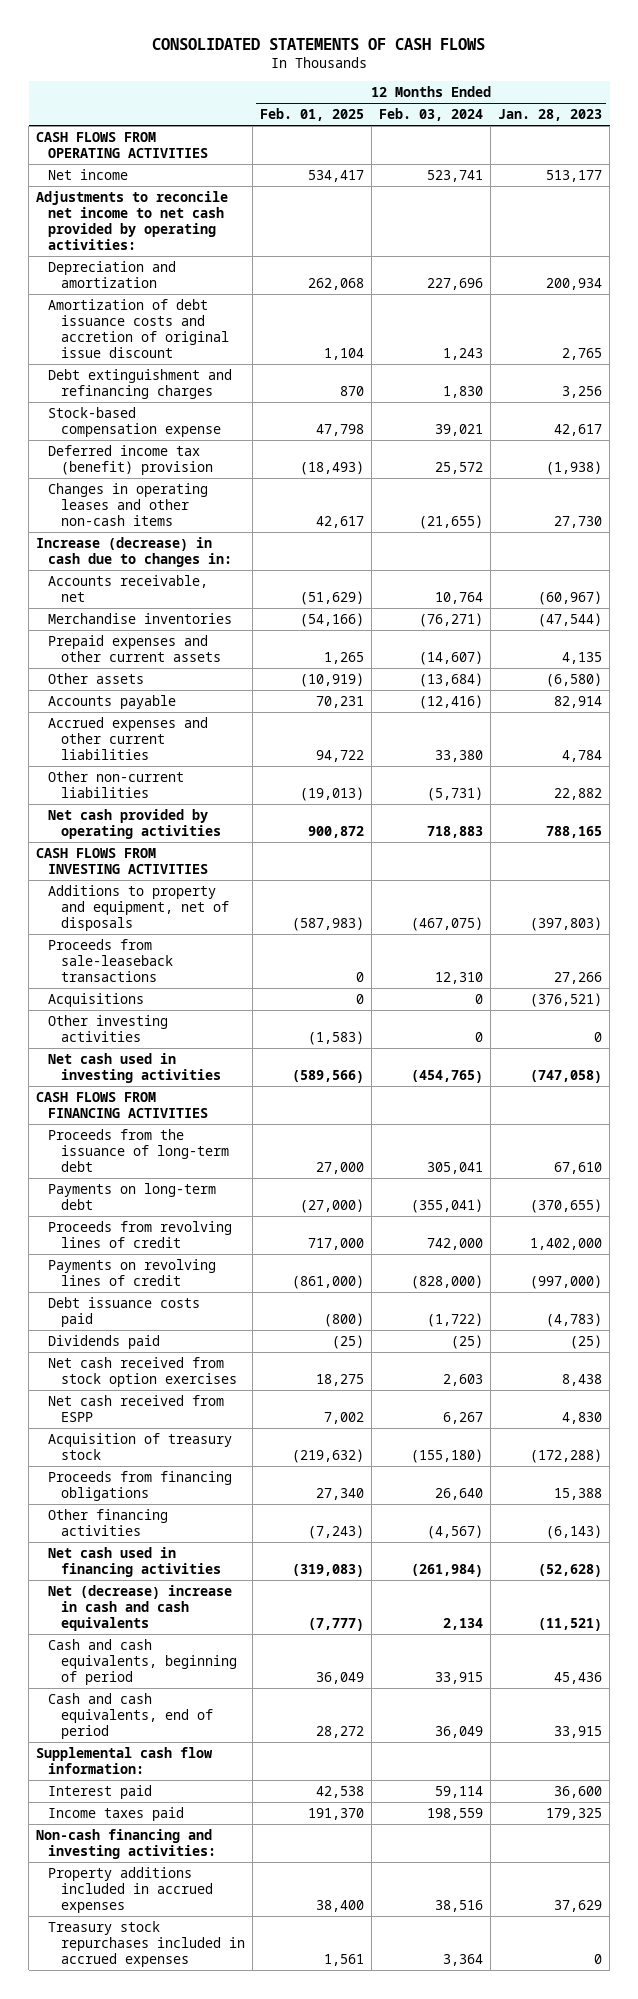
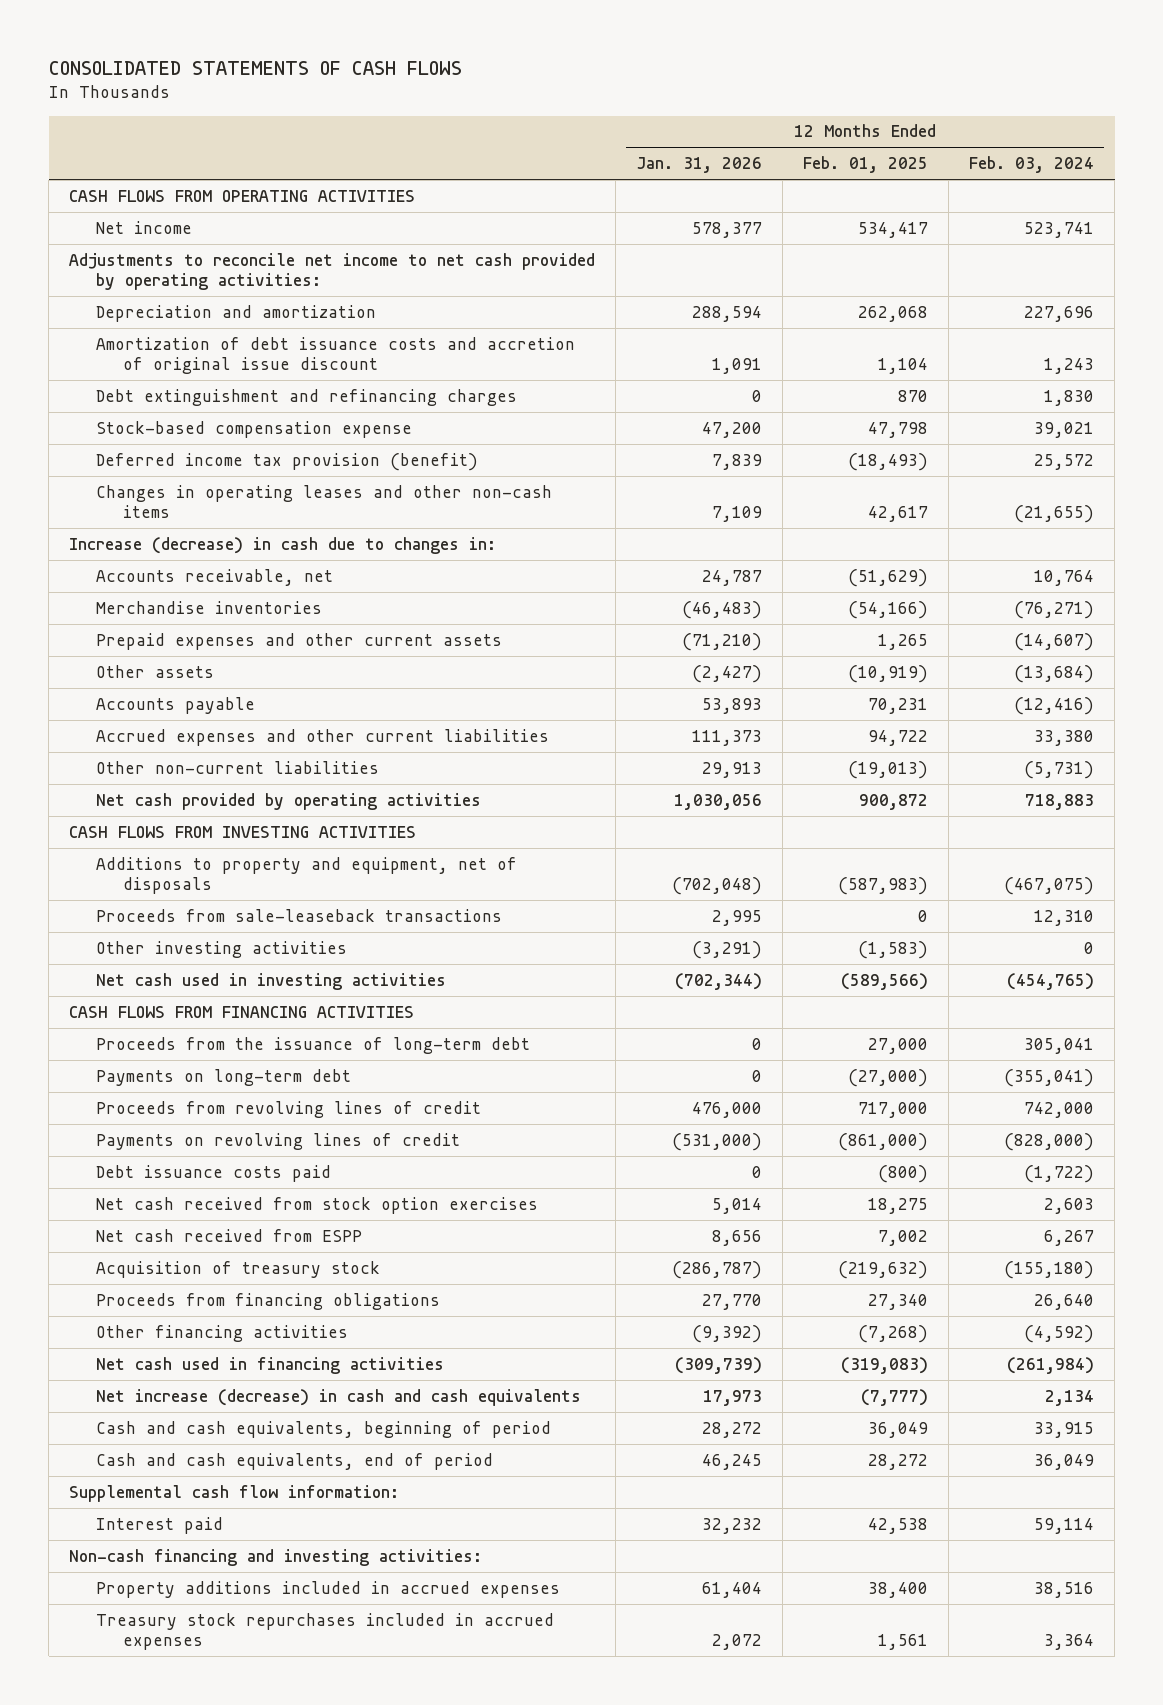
[498,109,603,122] Jan. 28, 2023 -> none
none -> [636,157,763,174] Jan. 31, 2026
[48,444,213,475] Deferred income tax (benefit) provision -> [95,452,478,471] Deferred income tax provision (benefit)
[48,992,145,1007] Acquisitions -> none
[48,1334,161,1349] Dividends paid -> none
[307,1524,364,1539] (7,243) -> [858,1324,929,1343] (7,268)
[426,1524,483,1539] (4,567) -> [1024,1324,1095,1343] (4,592)
[48,1584,233,1631] Net (decrease) increase in cash and cash equivalents -> [95,1388,581,1406] Net increase (decrease) in cash and cash equivalents
[48,1806,185,1821] Income taxes paid -> none

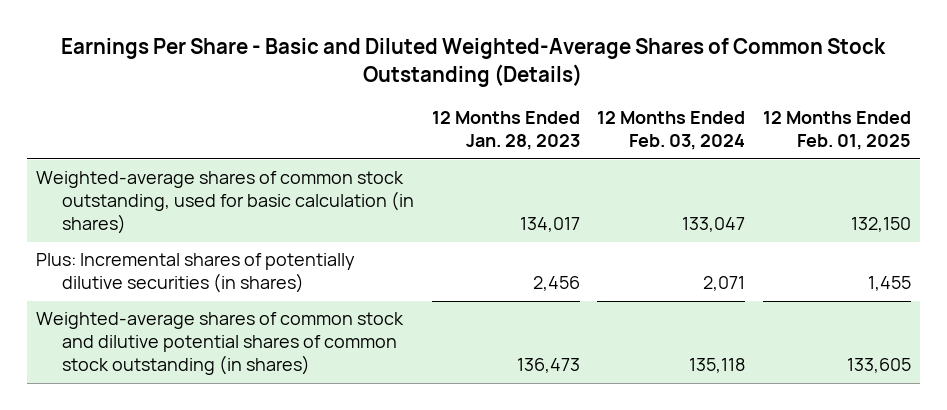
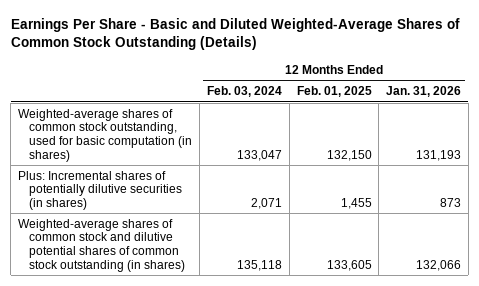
[431,111,580,151] 12 Months Ended Jan. 28, 2023 -> none
none -> [386,85,462,97] Jan. 31, 2026
[35,171,414,235] Weighted-average shares of common stock outstanding, used for basic calculation (in shares) -> [17,108,193,162] Weighted-average shares of common stock outstanding, used for basic computation (in shares)

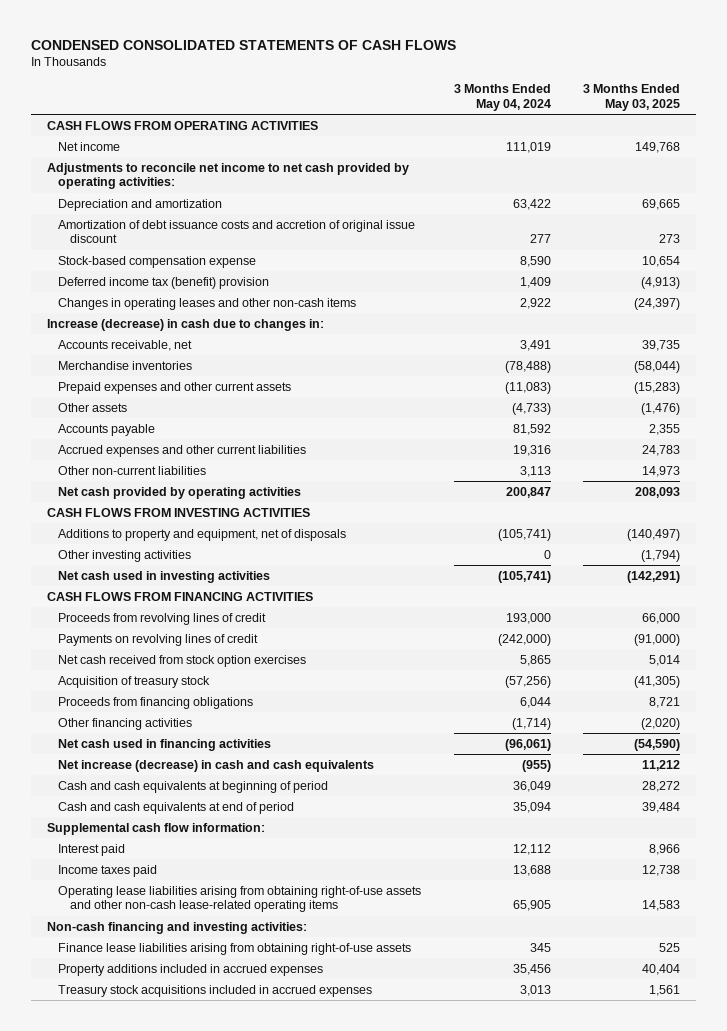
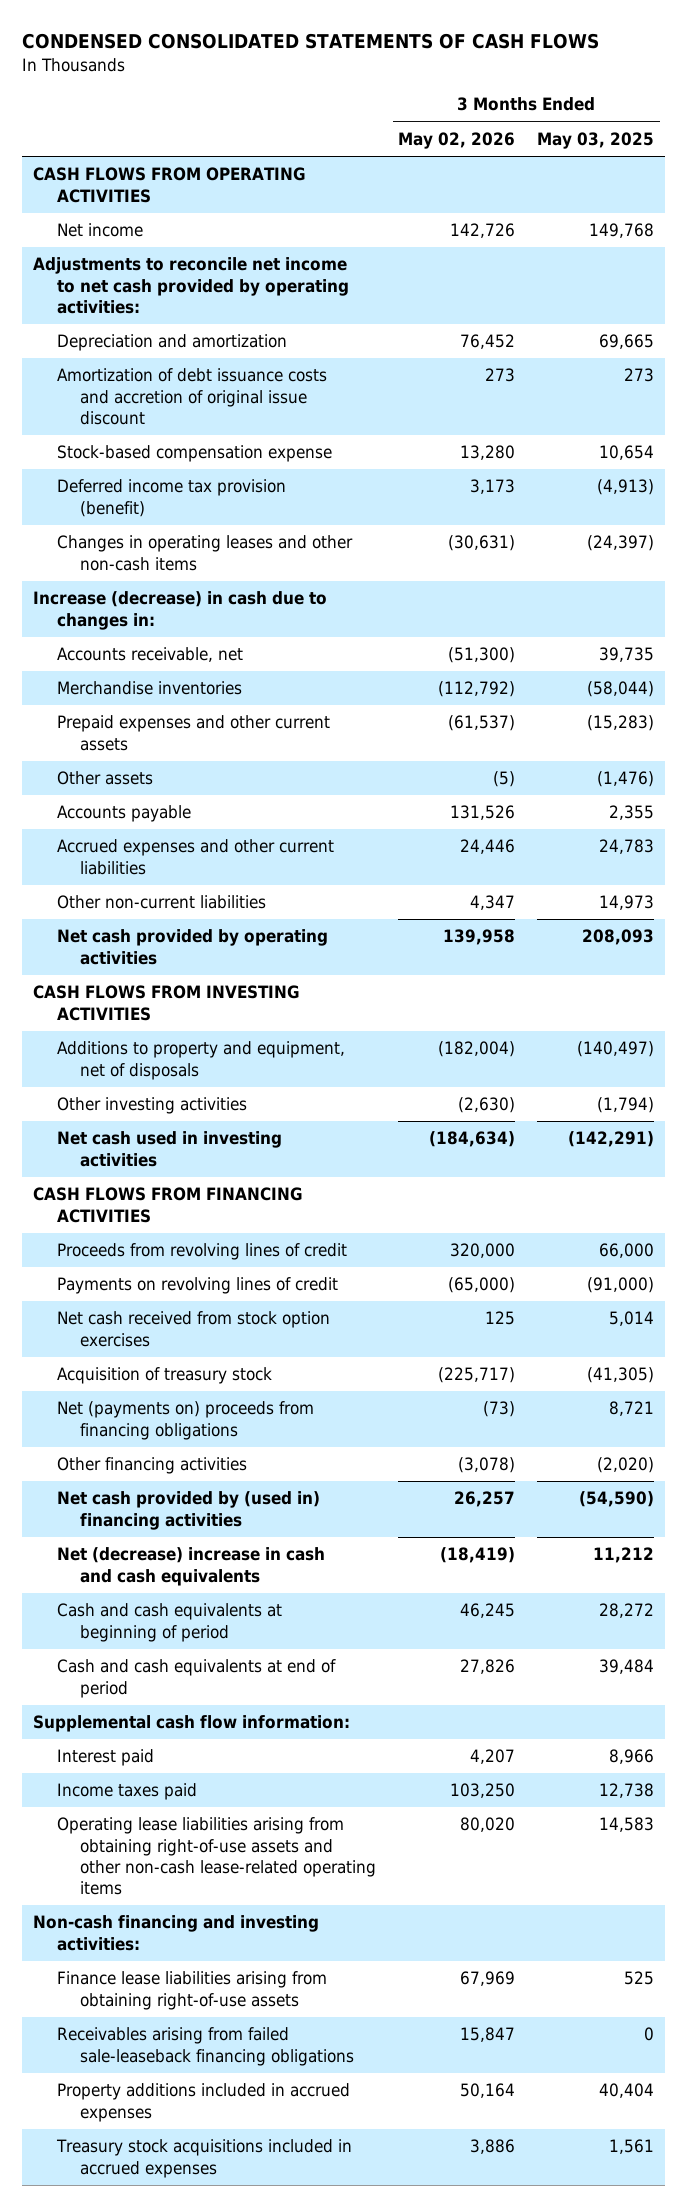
[453,84,551,111] 3 Months Ended May 04, 2024 -> none
none -> [398,131,516,149] May 02, 2026
[58,276,270,289] Deferred income tax (benefit) provision -> [56,479,286,517] Deferred income tax provision (benefit)
[58,696,254,709] Proceeds from financing obligations -> [56,1401,314,1440] Net (payments on) proceeds from financing obligations
[58,738,272,751] Net cash used in financing activities -> [56,1491,320,1530] Net cash provided by (used in) financing activities
[58,759,375,772] Net increase (decrease) in cash and cash equivalents -> [56,1547,325,1586] Net (decrease) increase in cash and cash equivalents
none -> [56,2027,355,2066] Receivables arising from failed sale-leaseback financing obligations

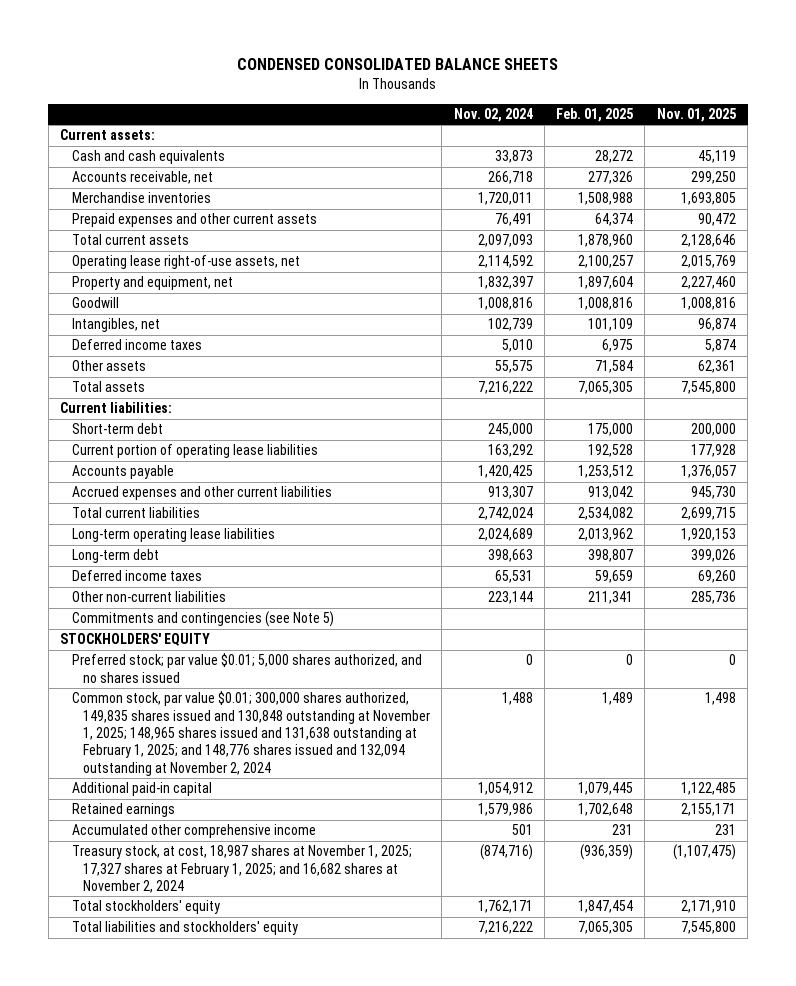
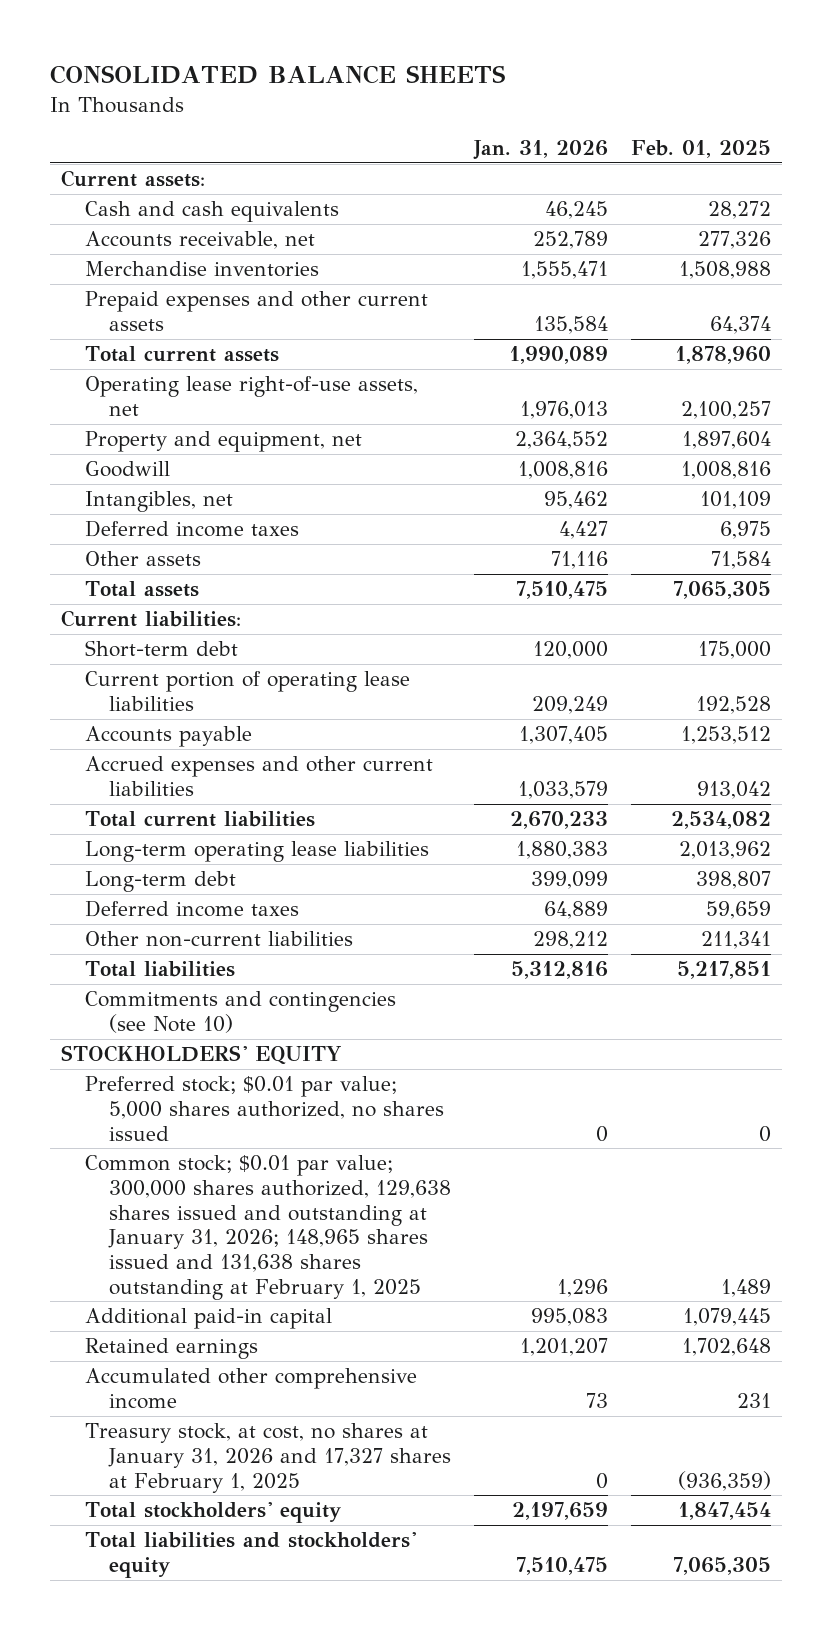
[236,58,558,71] CONDENSED CONSOLIDATED BALANCE SHEETS -> [50,65,506,85] CONSOLIDATED BALANCE SHEETS
[453,107,533,122] Nov. 02, 2024 -> none
[656,107,736,122] Nov. 01, 2025 -> none
none -> [472,140,608,161] Jan. 31, 2026
none -> [85,961,236,978] Total liabilities
[71,611,334,628] Commitments and contingencies (see Note 5) -> [85,991,397,1033] Commitments and contingencies (see Note 10)
[71,653,422,683] Preferred stock; par value $0.01; 5,000 shares authorized, and no shares issued -> [85,1076,444,1141] Preferred stock; $0.01 par value; 5,000 shares authorized, no shares issued
[71,691,431,776] Common stock, par value $0.01; 300,000 shares authorized, 149,835 shares issued and 130,848 outstanding at November 1, 2025; 148,965 shares issued and 131,638 outstanding at February 1, 2025; and 148,776 shares issued and 132,094 outstanding at November 2, 2024 -> [85,1155,451,1300] Common stock; $0.01 par value; 300,000 shares authorized, 129,638 shares issued and outstanding at January 31, 2026; 148,965 shares issued and 131,638 shares outstanding at February 1, 2025
[71,845,412,894] Treasury stock, at cost, 18,987 shares at November 1, 2025; 17,327 shares at February 1, 2025; and 16,682 shares at November 2, 2024 -> [85,1423,451,1493] Treasury stock, at cost, no shares at January 31, 2026 and 17,327 shares at February 1, 2025

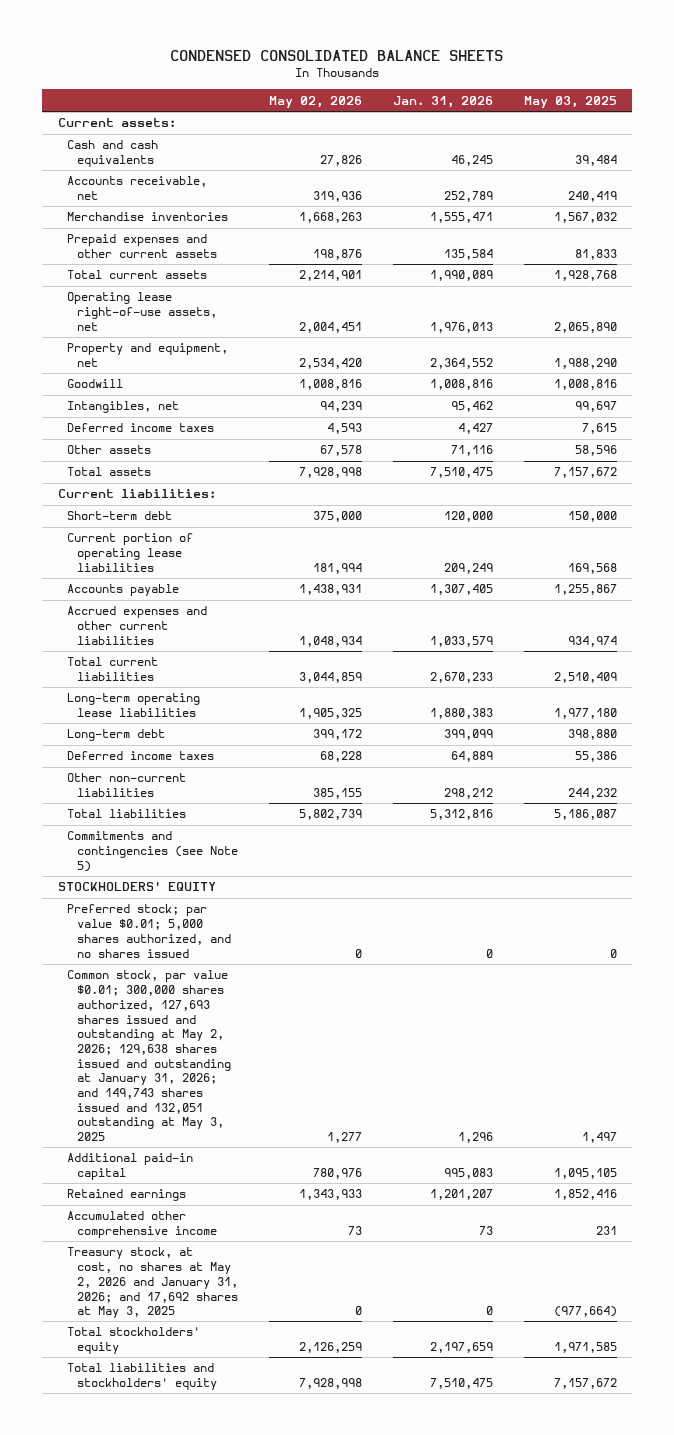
[50,65,506,85] CONSOLIDATED BALANCE SHEETS -> [170,49,504,61] CONDENSED CONSOLIDATED BALANCE SHEETS
[630,140,771,159] Feb. 01, 2025 -> none
none -> [268,95,362,108] May 02, 2026
none -> [523,95,617,108] May 03, 2025
[85,991,397,1033] Commitments and contingencies (see Note 10) -> [67,831,239,872] Commitments and contingencies (see Note 5)
[85,1076,444,1141] Preferred stock; $0.01 par value; 5,000 shares authorized, no shares issued -> [67,904,232,958] Preferred stock; par value $0.01; 5,000 shares authorized, and no shares issued
[85,1155,451,1300] Common stock; $0.01 par value; 300,000 shares authorized, 129,638 shares issued and outstanding at January 31, 2026; 148,965 shares issued and 131,638 shares outstanding at February 1, 2025 -> [67,970,232,1142] Common stock, par value $0.01; 300,000 shares authorized, 127,693 shares issued and outstanding at May 2, 2026; 129,638 shares issued and outstanding at January 31, 2026; and 149,743 shares issued and 132,051 outstanding at May 3, 2025
[85,1423,451,1493] Treasury stock, at cost, no shares at January 31, 2026 and 17,327 shares at February 1, 2025 -> [67,1247,239,1319] Treasury stock, at cost, no shares at May 2, 2026 and January 31, 2026; and 17,692 shares at May 3, 2025

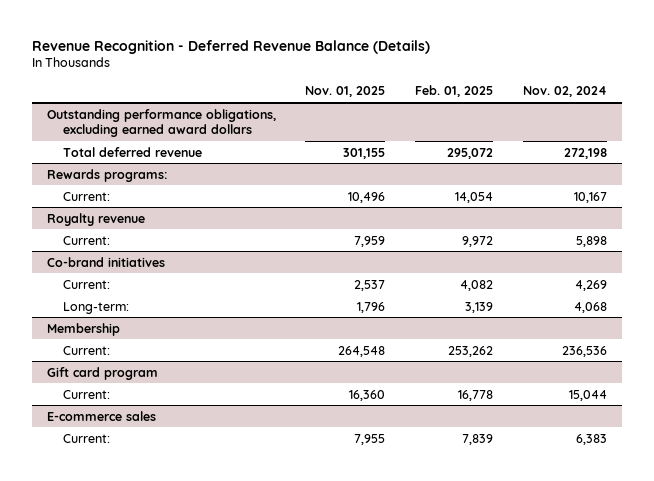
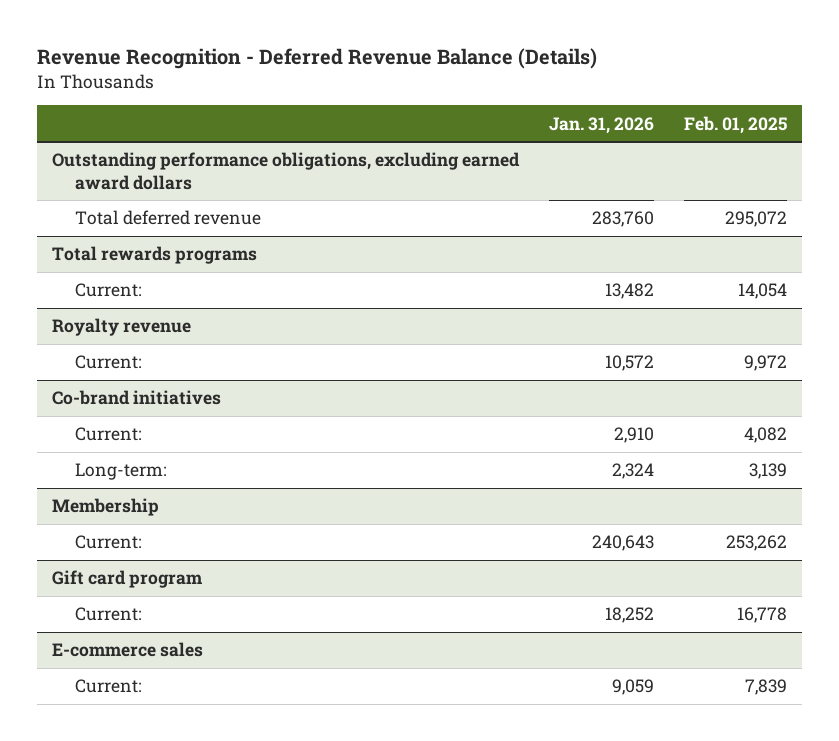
[305,86,386,98] Nov. 01, 2025 -> none
[523,86,608,98] Nov. 02, 2024 -> none
none -> [548,116,654,134] Jan. 31, 2026
[46,168,167,182] Rewards programs: -> [51,246,257,265] Total rewards programs

